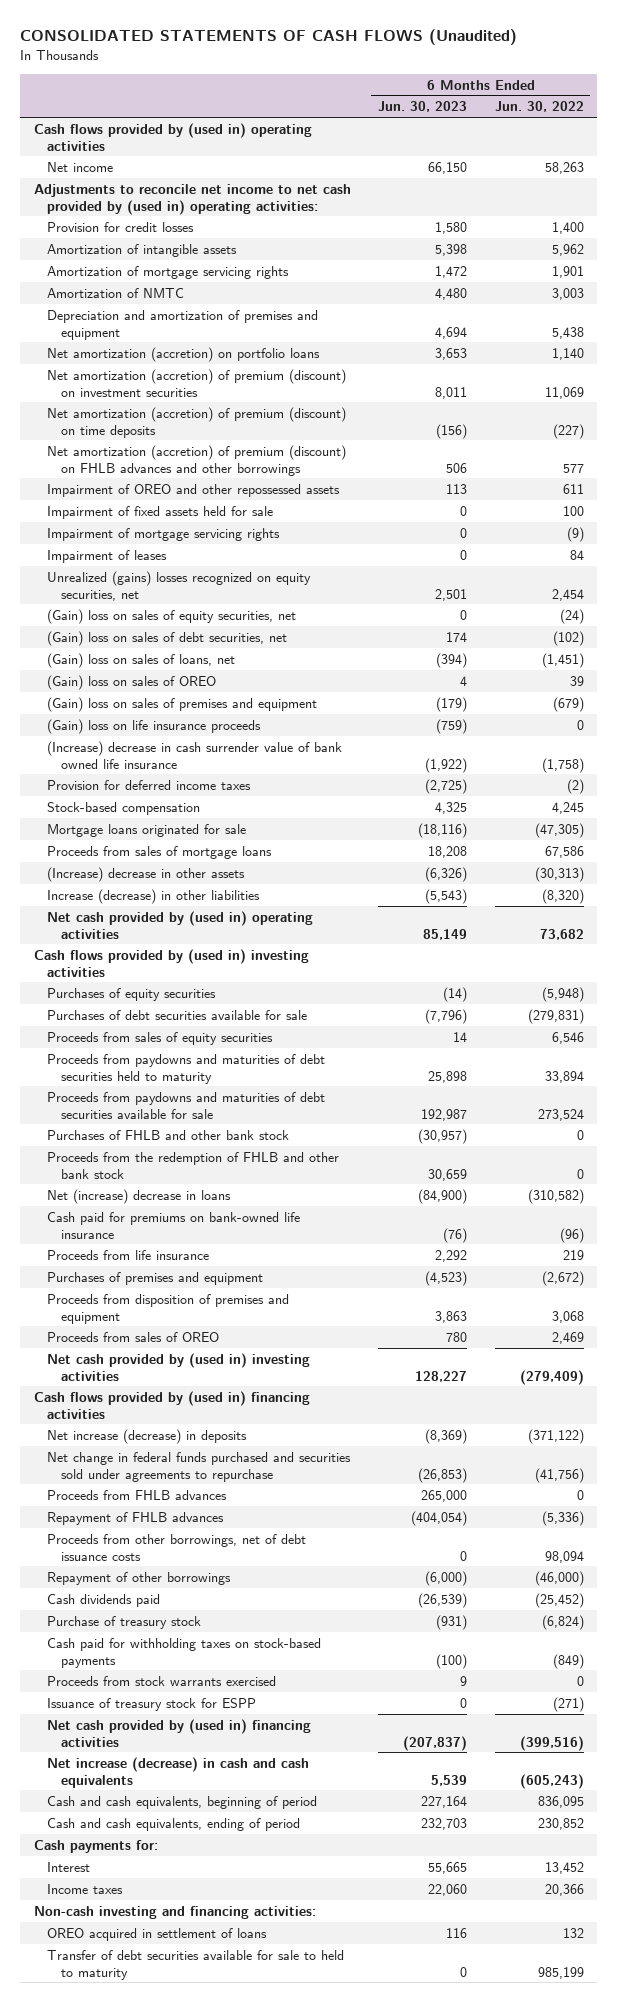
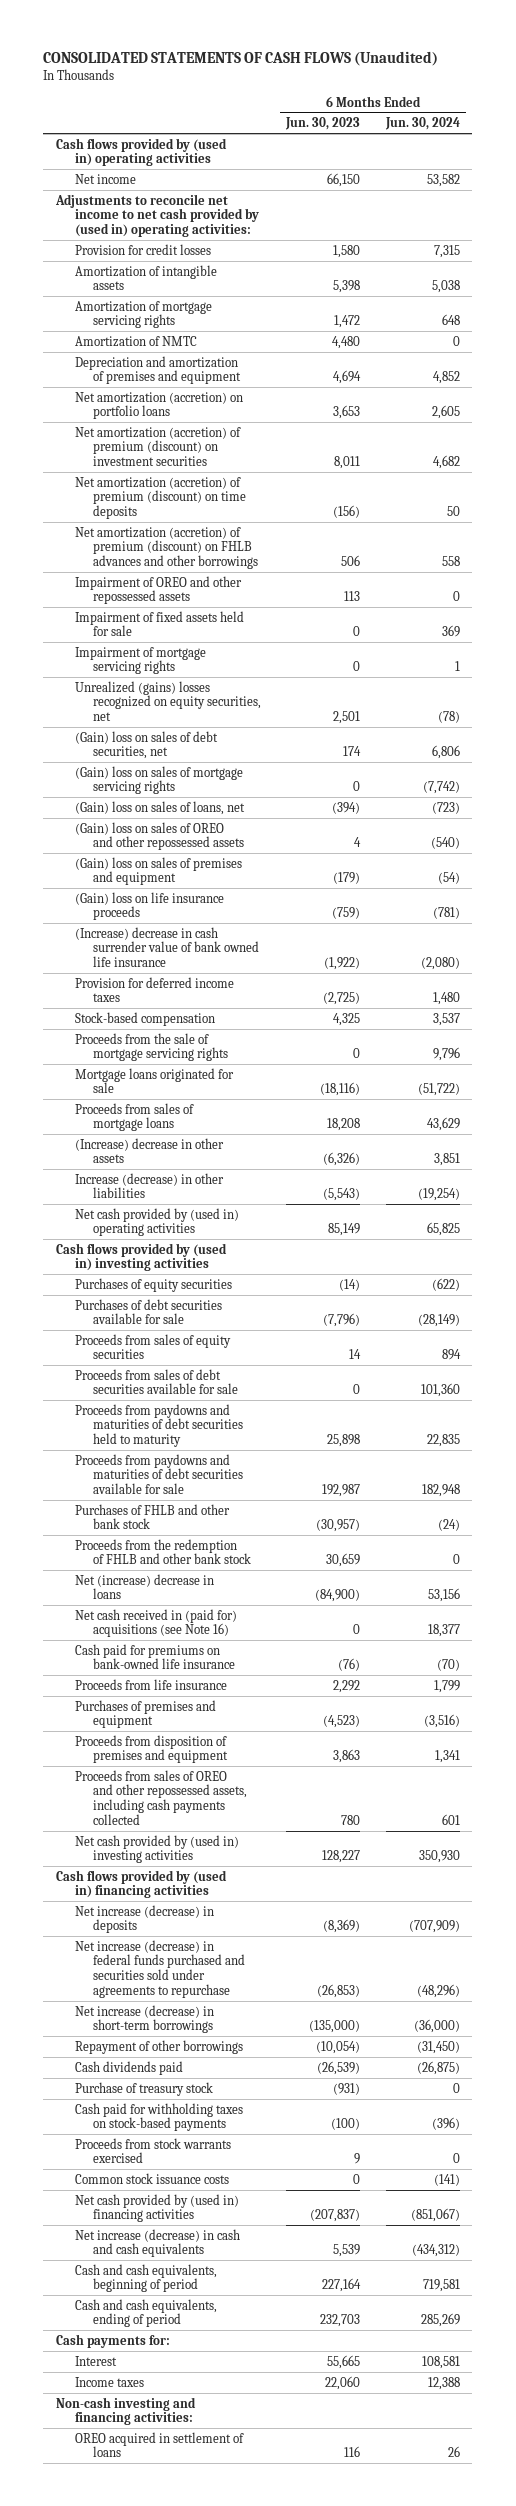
[494,101,584,113] Jun. 30, 2022 -> none
none -> [384,117,460,131] Jun. 30, 2024
[47,549,168,563] Impairment of leases -> none
[47,608,297,624] (Gain) loss on sales of equity securities, net -> none
none -> [74,765,243,795] (Gain) loss on sales of mortgage servicing rights
[47,674,217,690] (Gain) loss on sales of OREO -> [74,821,245,851] (Gain) loss on sales of OREO and other repossessed assets
none -> [74,1032,229,1062] Proceeds from the sale of mortgage servicing rights
none -> [74,1368,239,1395] Proceeds from sales of debt securities available for sale
none -> [74,1608,237,1638] Net cash received in (paid for) acquisitions (see Note 16)
[47,1331,220,1342] Proceeds from sales of OREO -> [74,1769,248,1826] Proceeds from sales of OREO and other repossessed assets, including cash payments collected
[47,1489,228,1500] Proceeds from FHLB advances -> none
[47,1511,225,1525] Repayment of FHLB advances -> none
[47,1533,307,1561] Proceeds from other borrowings, net of debt issuance costs -> none
[47,1451,352,1482] Net change in federal funds purchased and securities sold under agreements to repurchase -> [74,1939,246,1999] Net increase (decrease) in federal funds purchased and securities sold under agreements to repurchase
none -> [74,2004,214,2034] Net increase (decrease) in short-term borrowings
[425,1570,468,1586] (6,000) -> [316,2040,361,2054] (10,054)
[47,1697,257,1711] Issuance of treasury stock for ESPP -> none
none -> [74,2172,229,2184] Common stock issuance costs
[47,1949,345,1980] Transfer of debt securities available for sale to held to maturity -> none

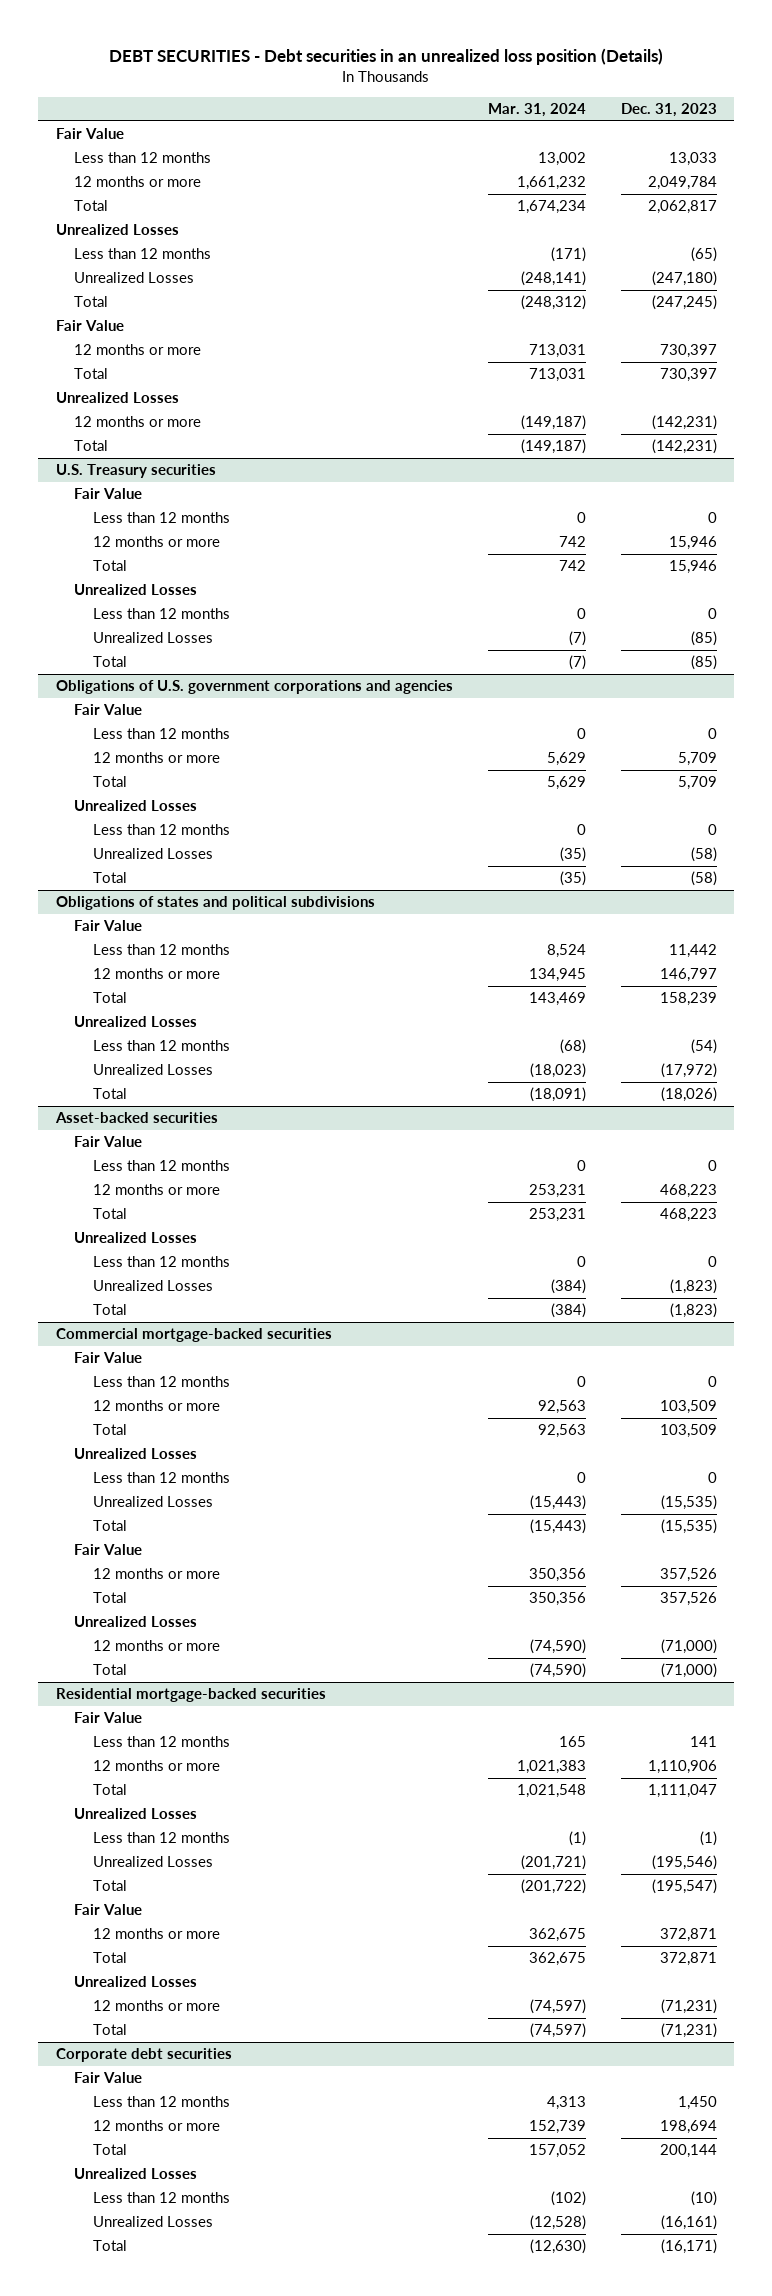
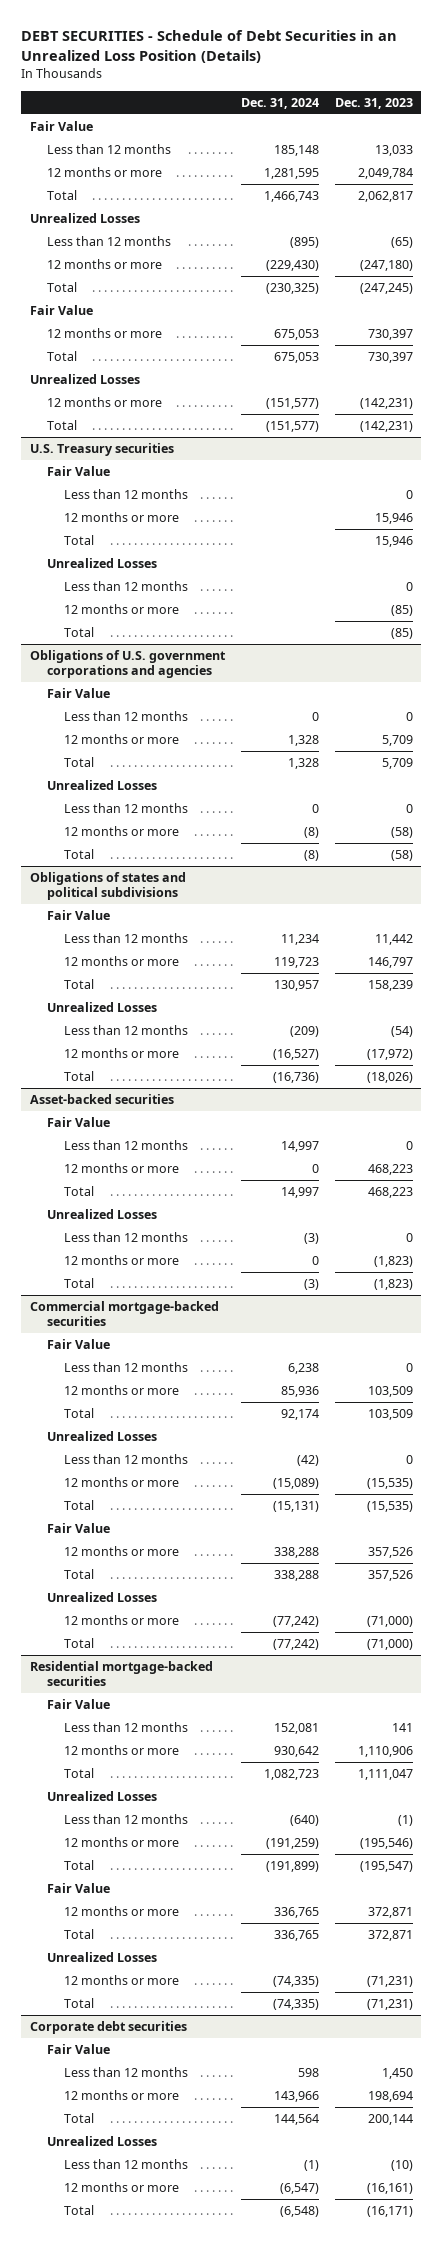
[109,47,664,65] DEBT SECURITIES - Debt securities in an unrealized loss position (Details) -> [21,30,398,63] DEBT SECURITIES - Schedule of Debt Securities in an Unrealized Loss Position (Details)
[487,103,586,118] Mar. 31, 2024 -> none
none -> [240,97,319,109] Dec. 31, 2024
[74,272,195,284] Unrealized Losses -> [46,259,162,270] 12 months or more
[93,632,214,644] Unrealized Losses -> [63,604,179,615] 12 months or more
[93,848,214,860] Unrealized Losses -> [63,826,179,837] 12 months or more
[93,1064,214,1076] Unrealized Losses -> [63,1048,179,1059] 12 months or more
[93,1280,214,1292] Unrealized Losses -> [63,1255,179,1266] 12 months or more
[93,1496,214,1508] Unrealized Losses -> [63,1477,179,1488] 12 months or more
[93,1856,214,1868] Unrealized Losses -> [63,1837,179,1848] 12 months or more
[93,2216,214,2228] Unrealized Losses -> [63,2182,179,2193] 12 months or more

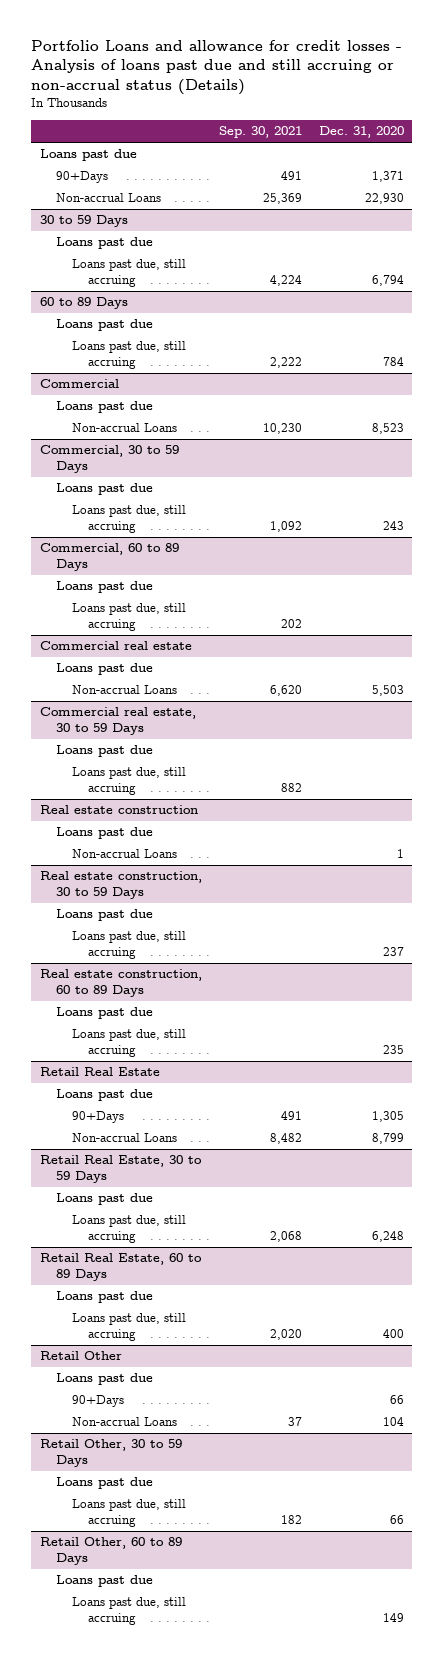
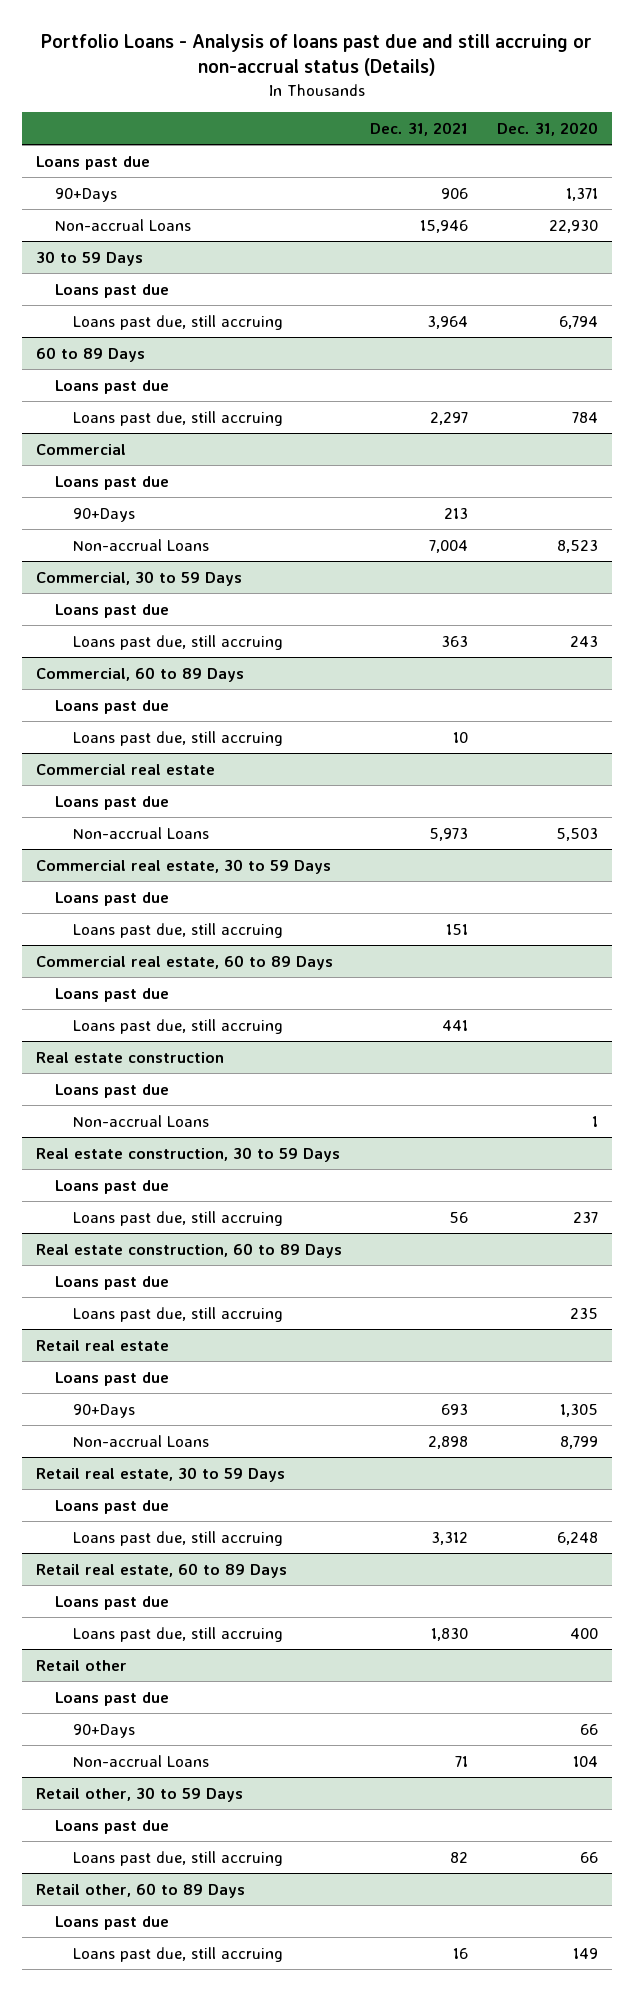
[30,39,402,96] Portfolio Loans and allowance for credit losses - Analysis of loans past due and still accruing or non-accrual status (Details) -> [40,33,592,77] Portfolio Loans - Analysis of loans past due and still accruing or non-accrual status (Details)
[218,126,302,139] Sep. 30, 2021 -> none
none -> [370,121,469,136] Dec. 31, 2021
none -> [73,507,136,522] 90+Days
none -> [36,954,334,970] Commercial real estate, 60 to 89 Days
none -> [54,987,169,1002] Loans past due
none -> [73,1018,284,1034] Loans past due, still accruing
[39,1067,160,1077] Retail Real Estate -> [36,1339,170,1351] Retail real estate
[39,1155,202,1183] Retail Real Estate, 30 to 59 Days -> [36,1466,286,1482] Retail real estate, 30 to 59 Days
[39,1253,202,1281] Retail Real Estate, 60 to 89 Days -> [36,1562,288,1578] Retail real estate, 60 to 89 Days
[39,1351,122,1361] Retail Other -> [36,1659,128,1671] Retail other
[39,1439,182,1467] Retail Other, 30 to 59 Days -> [36,1786,244,1802] Retail other, 30 to 59 Days
[39,1537,182,1565] Retail Other, 60 to 89 Days -> [36,1882,246,1898] Retail other, 60 to 89 Days

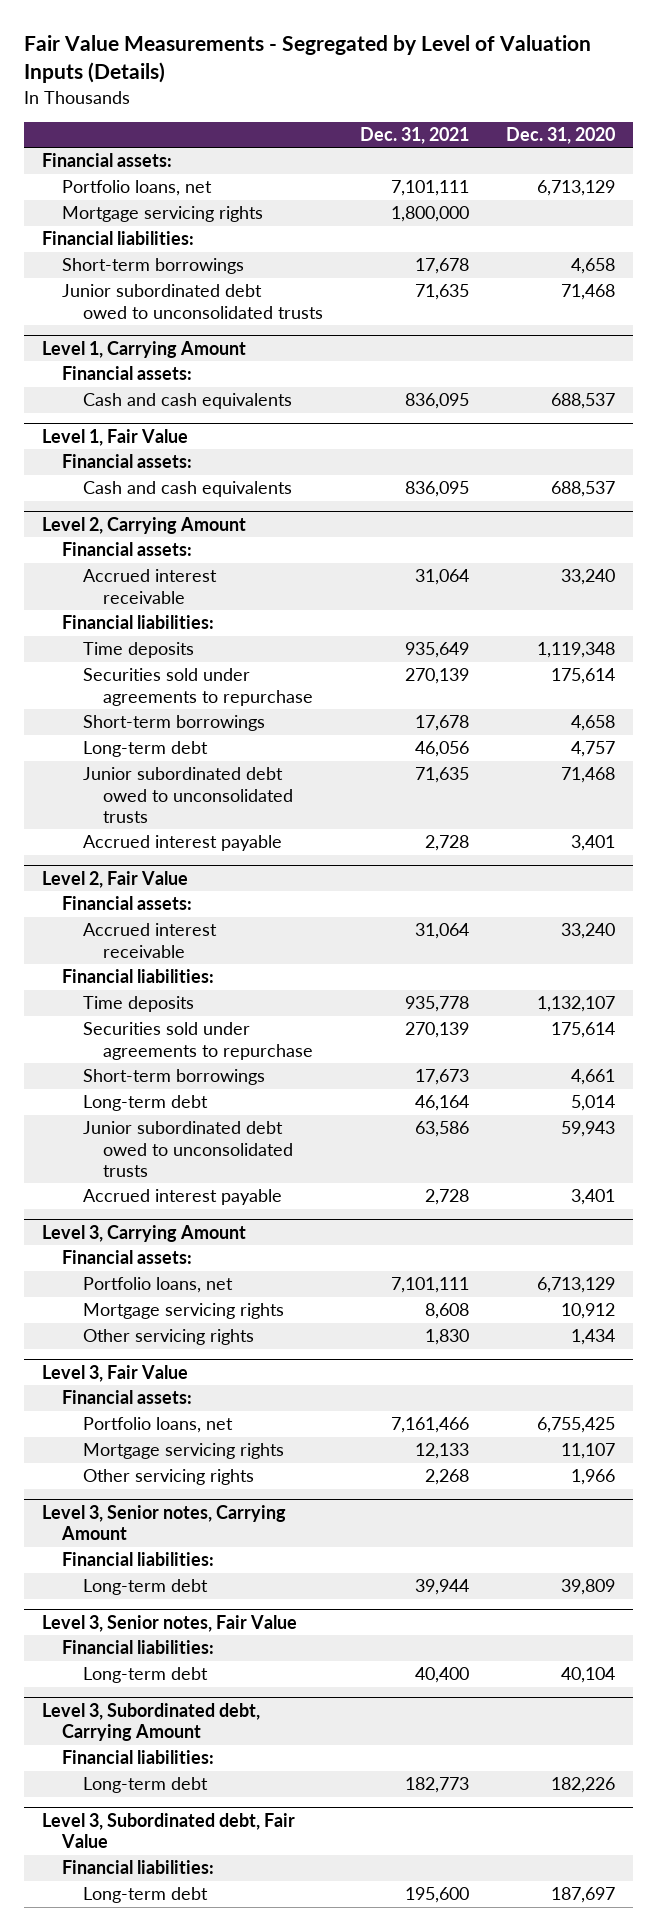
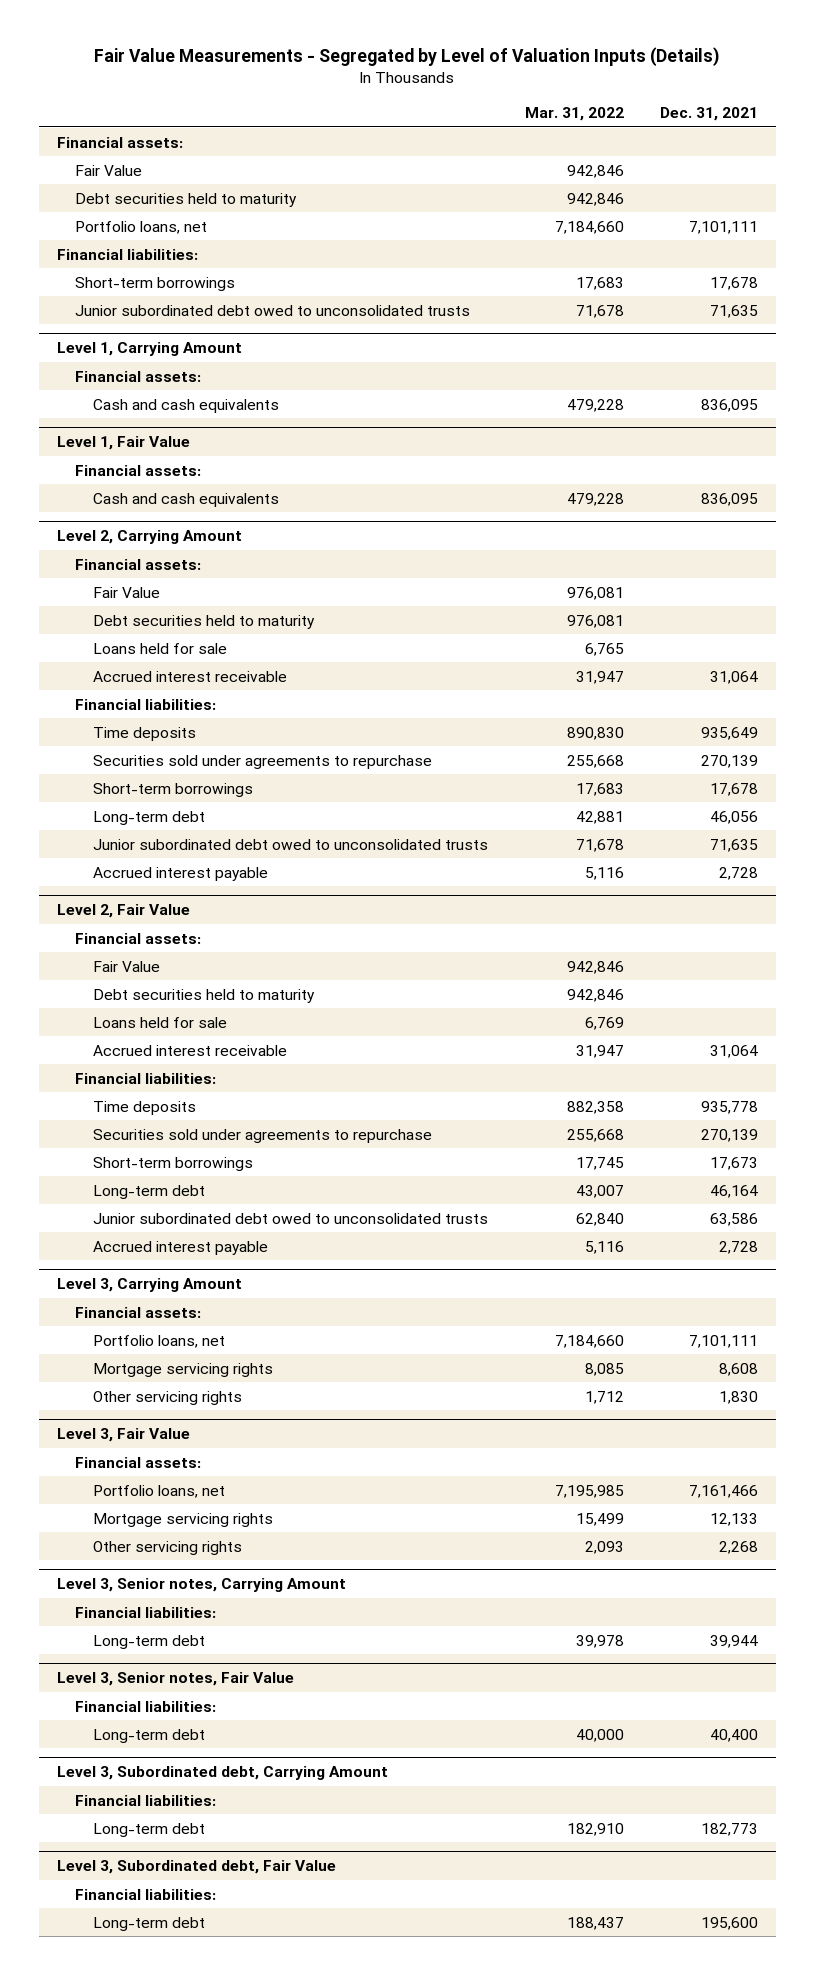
[505,127,615,145] Dec. 31, 2020 -> none
none -> [524,106,624,121] Mar. 31, 2022
none -> [75,164,143,176] Fair Value
none -> [75,192,298,207] Debt securities held to maturity
[62,206,264,223] Mortgage servicing rights -> none
none -> [93,586,161,598] Fair Value
none -> [93,614,316,629] Debt securities held to maturity
none -> [93,642,228,654] Loans held for sale
none -> [93,960,161,972] Fair Value
none -> [93,988,316,1003] Debt securities held to maturity
none -> [93,1016,228,1028] Loans held for sale

